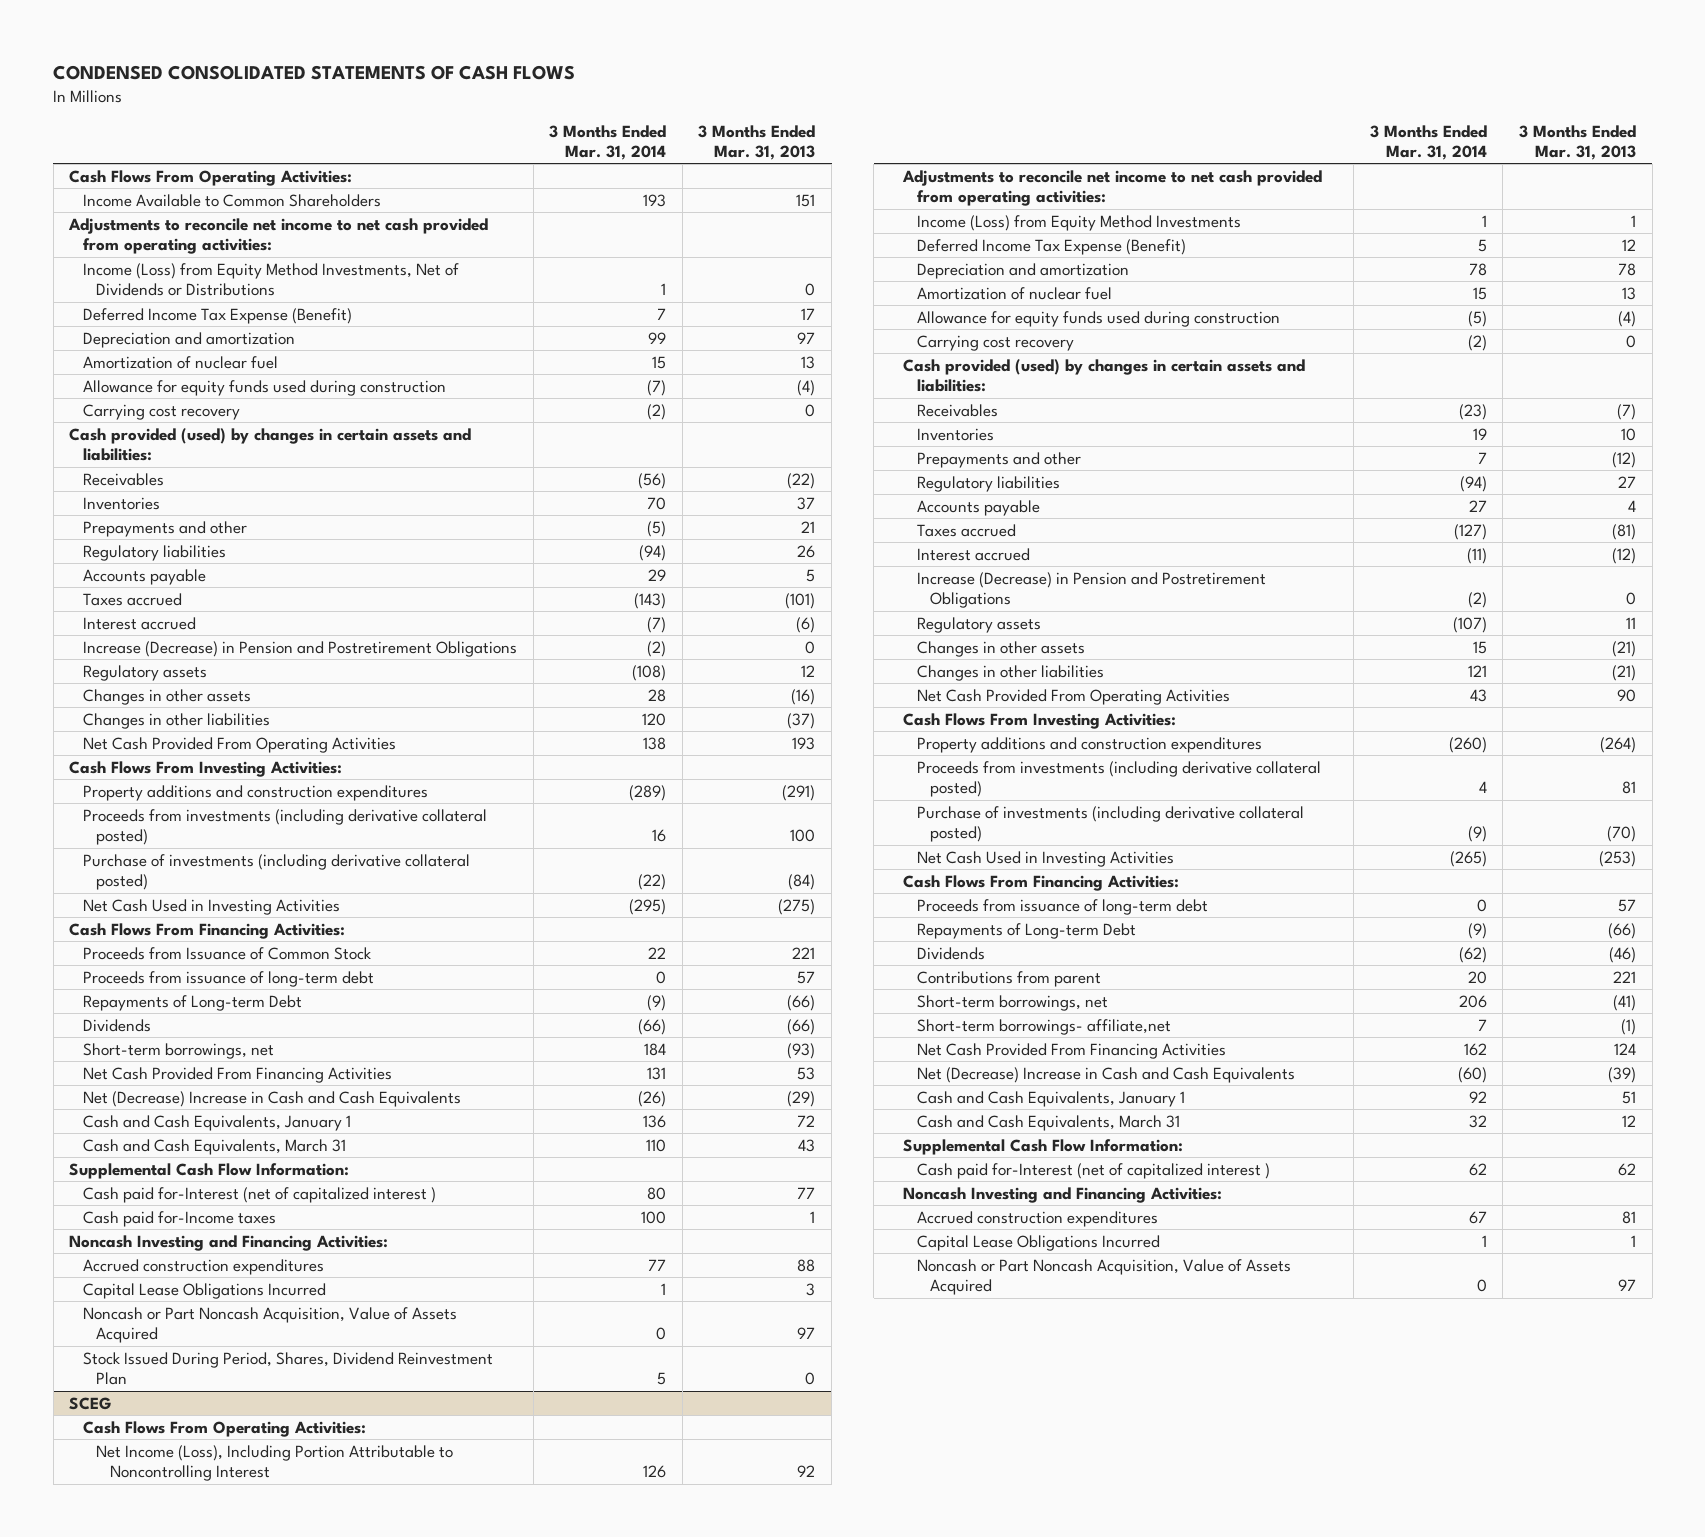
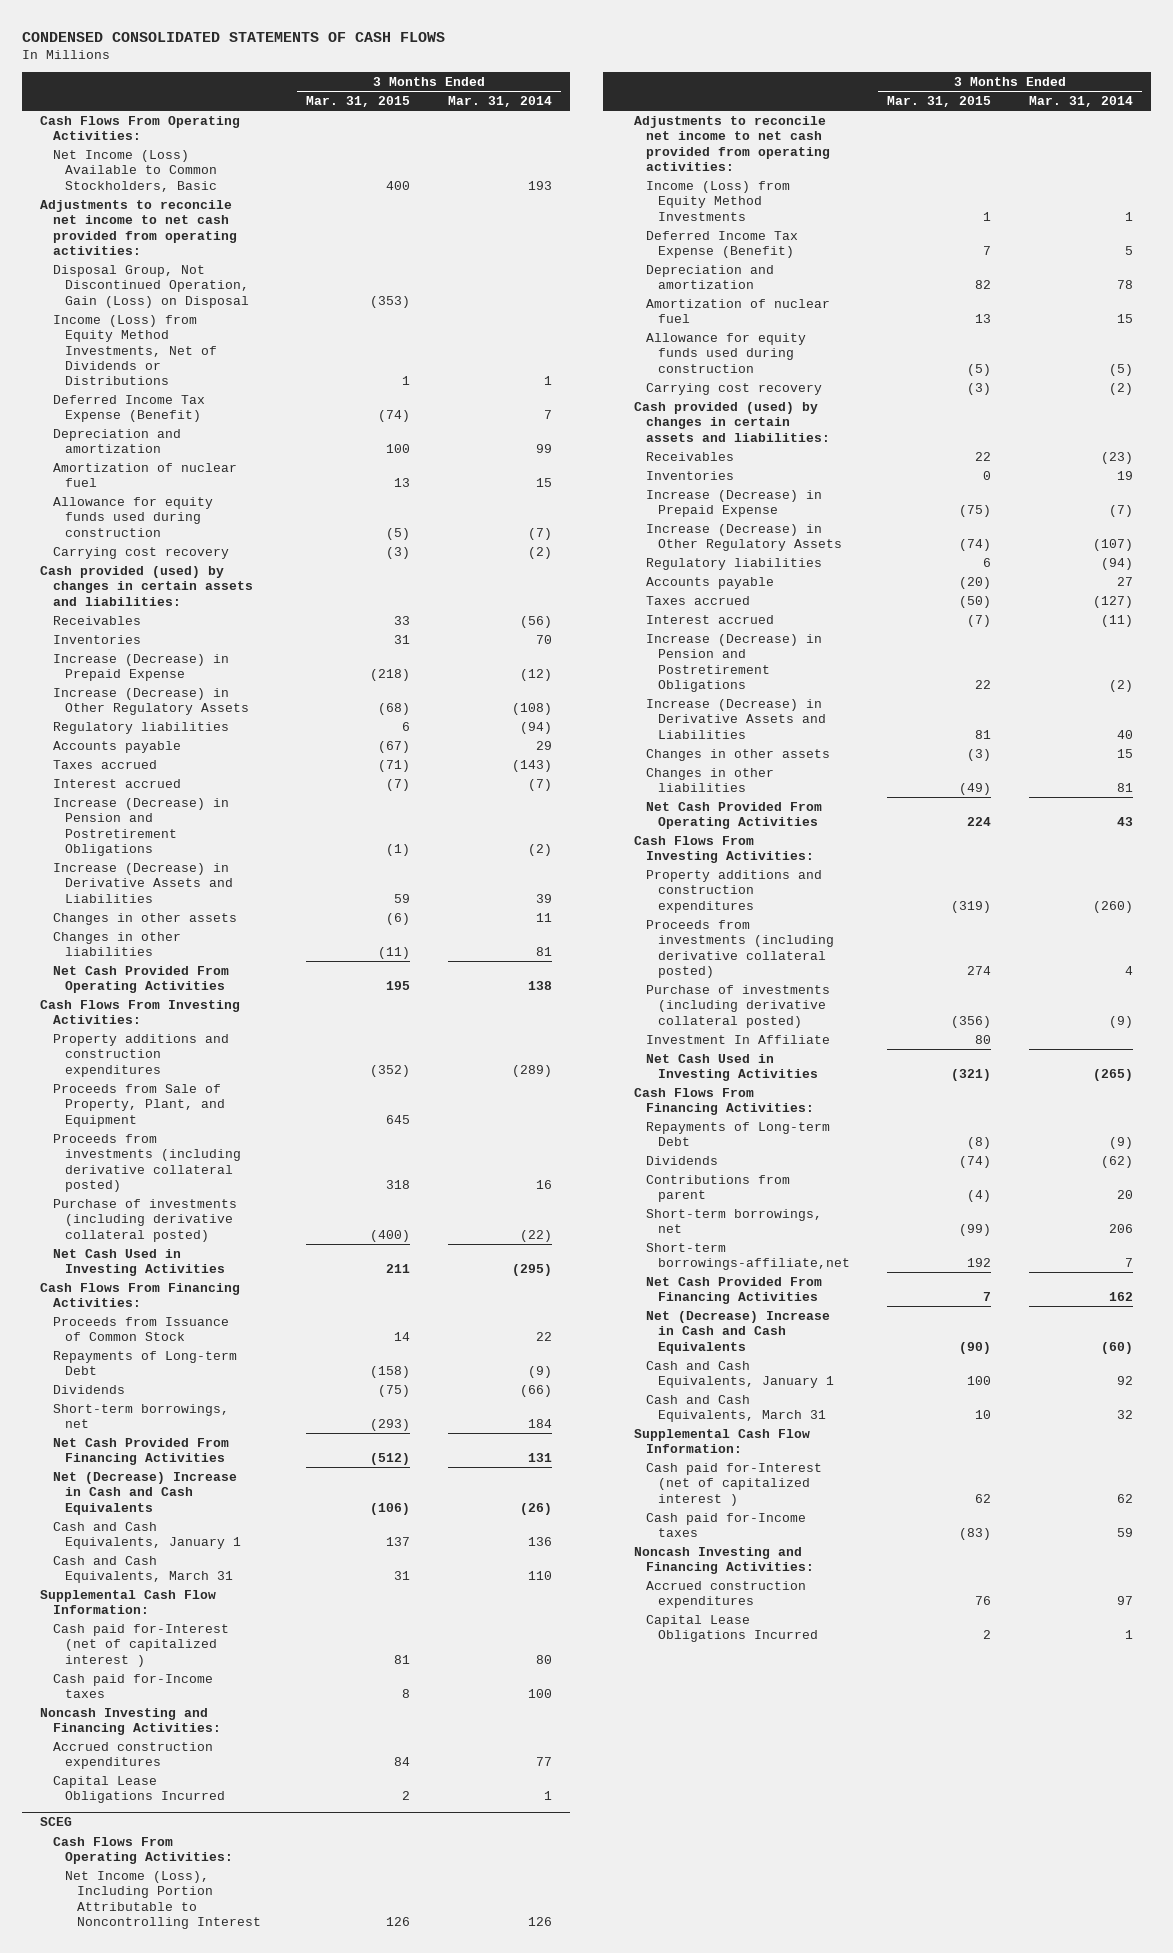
[698,124,816,160] 3 Months Ended Mar. 31, 2013 -> none
none -> [306,96,411,108] Mar. 31, 2015
[82,193,381,207] Income Available to Common Shareholders -> [52,149,217,192] Net Income (Loss) Available to Common Stockholders, Basic
none -> [52,264,249,308] Disposal Group, Not Discontinued Operation, Gain (Loss) on Disposal
[82,520,247,537] Prepayments and other -> none
none -> [52,653,229,682] Increase (Decrease) in Prepaid Expense
none -> [52,687,249,716] Increase (Decrease) in Other Regulatory Assets
[82,664,207,681] Regulatory assets -> none
none -> [52,862,233,903] Increase (Decrease) in Derivative Assets and Liabilities
[648,688,667,702] 28 -> [535,912,552,922] 11
[642,712,667,726] 120 -> [535,947,552,957] 81
none -> [52,1083,225,1127] Proceeds from Sale of Property, Plant, and Equipment
[82,970,374,987] Proceeds from issuance of long-term debt -> none
[82,1306,457,1343] Noncash or Part Noncash Acquisition, Value of Assets Acquired -> none
[82,1351,493,1385] Stock Issued During Period, Shares, Dividend Reinvestment Plan -> none
[916,451,1081,468] Prepayments and other -> none
none -> [645,489,822,518] Increase (Decrease) in Prepaid Expense
none -> [645,523,843,552] Increase (Decrease) in Other Regulatory Assets
[916,616,1041,633] Regulatory assets -> none
none -> [645,698,827,739] Increase (Decrease) in Derivative Assets and Liabilities
[1467,664,1487,677] 121 -> [1116,783,1133,793] 81
none -> [645,1034,830,1044] Investment In Affiliate
[916,898,1208,915] Proceeds from issuance of long-term debt -> none
[916,1018,1171,1035] Short-term borrowings- affiliate,net -> [645,1242,851,1271] Short-term borrowings-affiliate,net
none -> [645,1512,806,1538] Cash paid for-Income taxes
[1468,1210,1487,1224] 67 -> [1116,1596,1133,1606] 97
[916,1258,1291,1295] Noncash or Part Noncash Acquisition, Value of Assets Acquired -> none

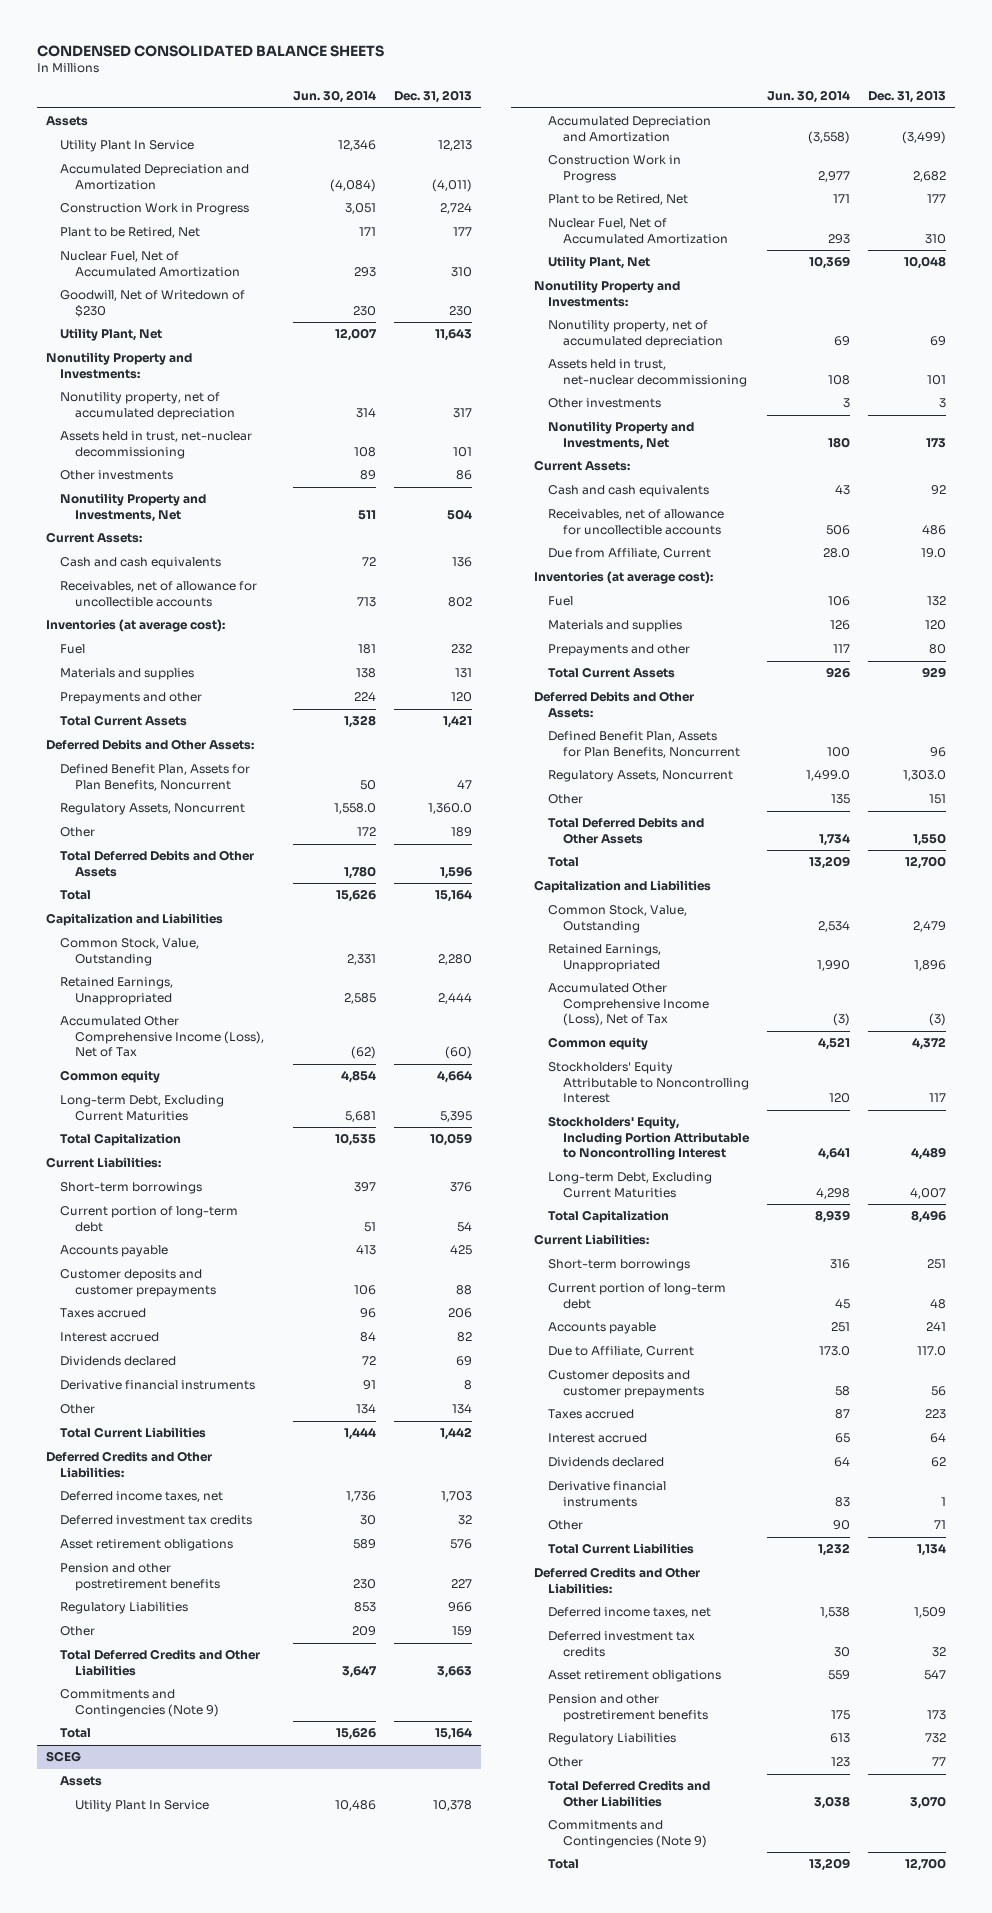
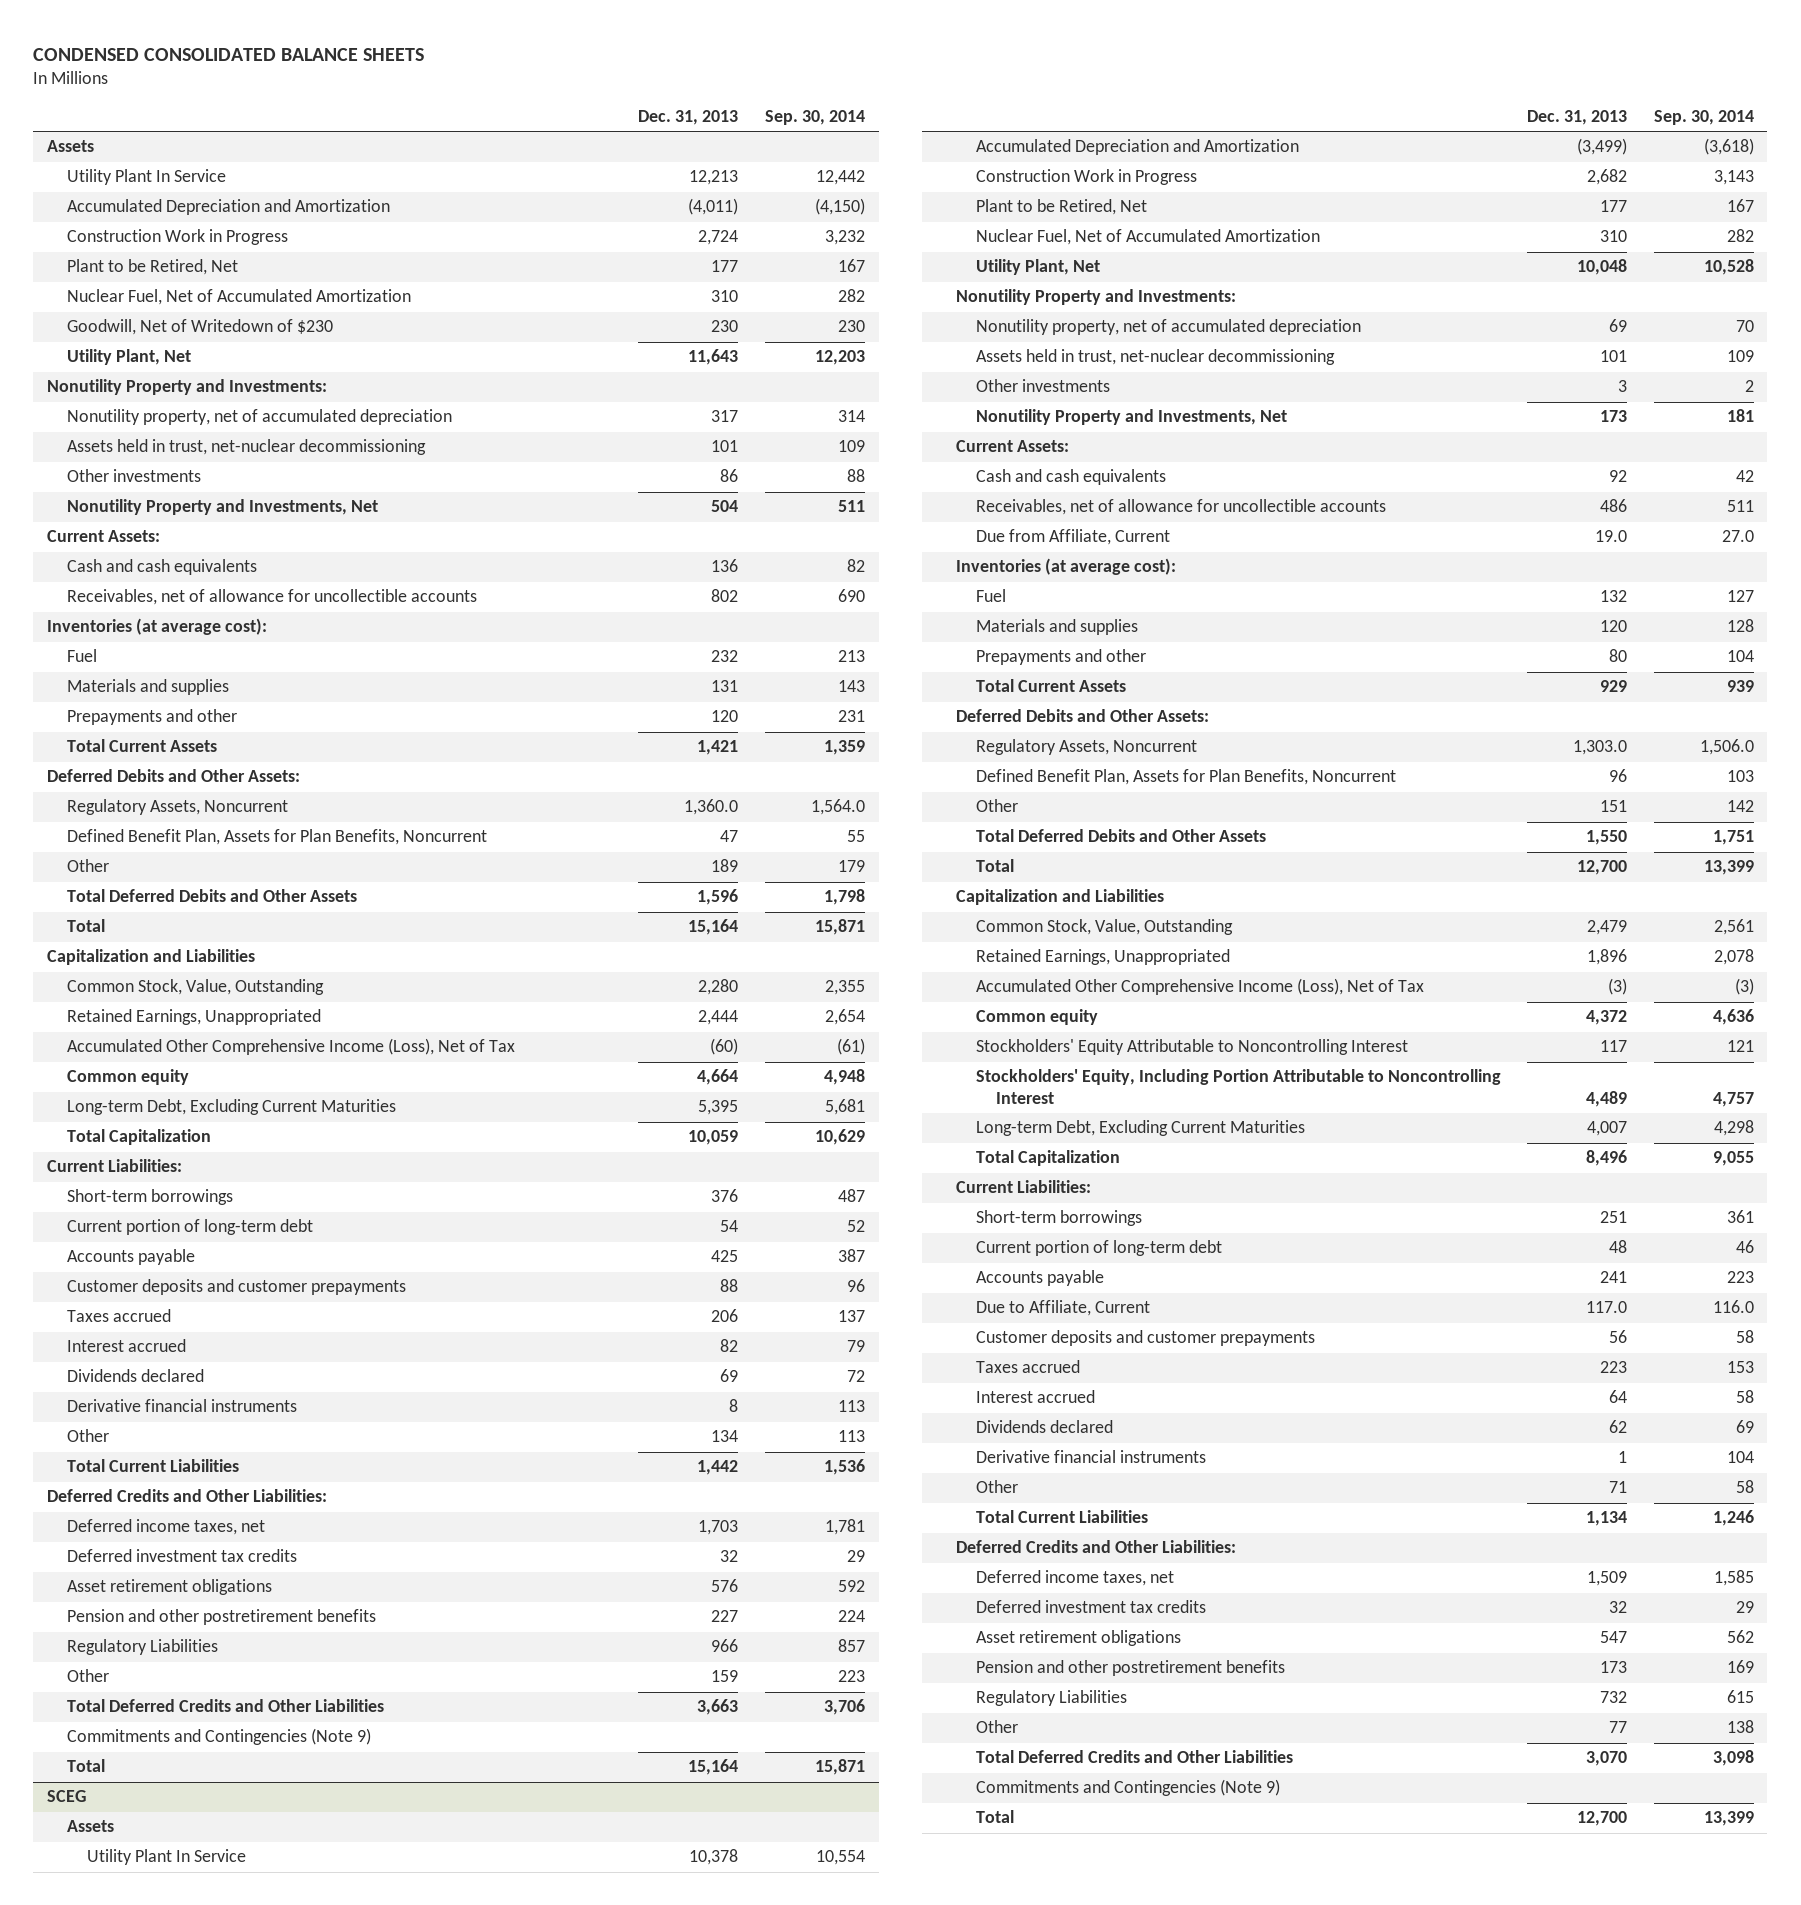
[292,90,376,104] Jun. 30, 2014 -> none
none -> [765,110,866,126] Sep. 30, 2014
[60,764,251,791] Defined Benefit Plan, Assets for Plan Benefits, Noncurrent -> [66,829,487,846] Defined Benefit Plan, Assets for Plan Benefits, Noncurrent
[548,731,740,758] Defined Benefit Plan, Assets for Plan Benefits, Noncurrent -> [975,769,1396,786] Defined Benefit Plan, Assets for Plan Benefits, Noncurrent

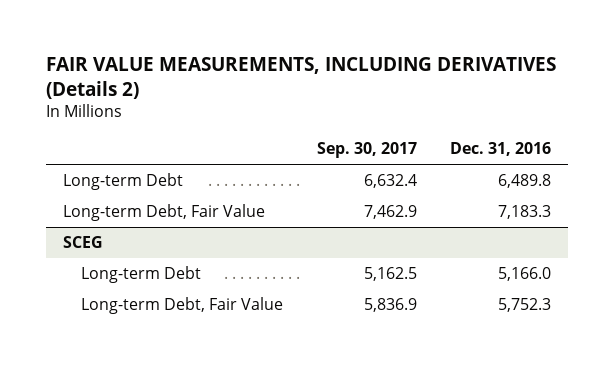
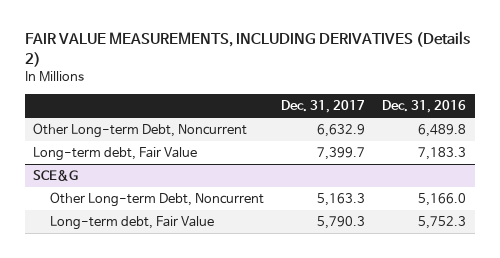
[316,142,417,159] Sep. 30, 2017 -> none
none -> [281,100,366,114] Dec. 31, 2017
[62,173,183,191] Long-term Debt -> [33,123,248,139] Other Long-term Debt, Noncurrent
[62,204,265,222] Long-term Debt, Fair Value -> [33,147,198,162] Long-term debt, Fair Value
[62,236,103,249] SCEG -> [33,170,79,182] SCE&G
[81,266,202,284] Long-term Debt -> [49,192,264,208] Other Long-term Debt, Noncurrent
[81,297,284,315] Long-term Debt, Fair Value -> [49,216,214,231] Long-term debt, Fair Value

